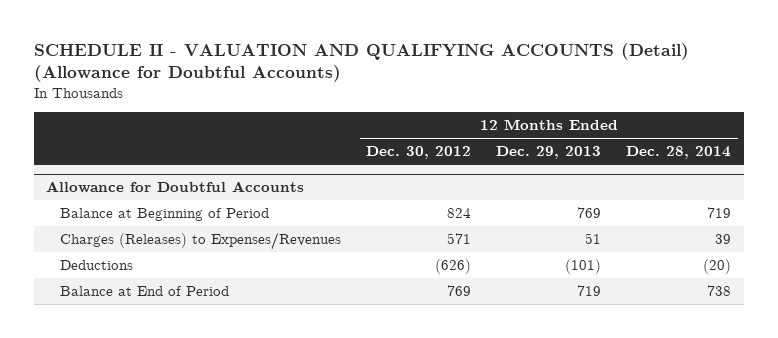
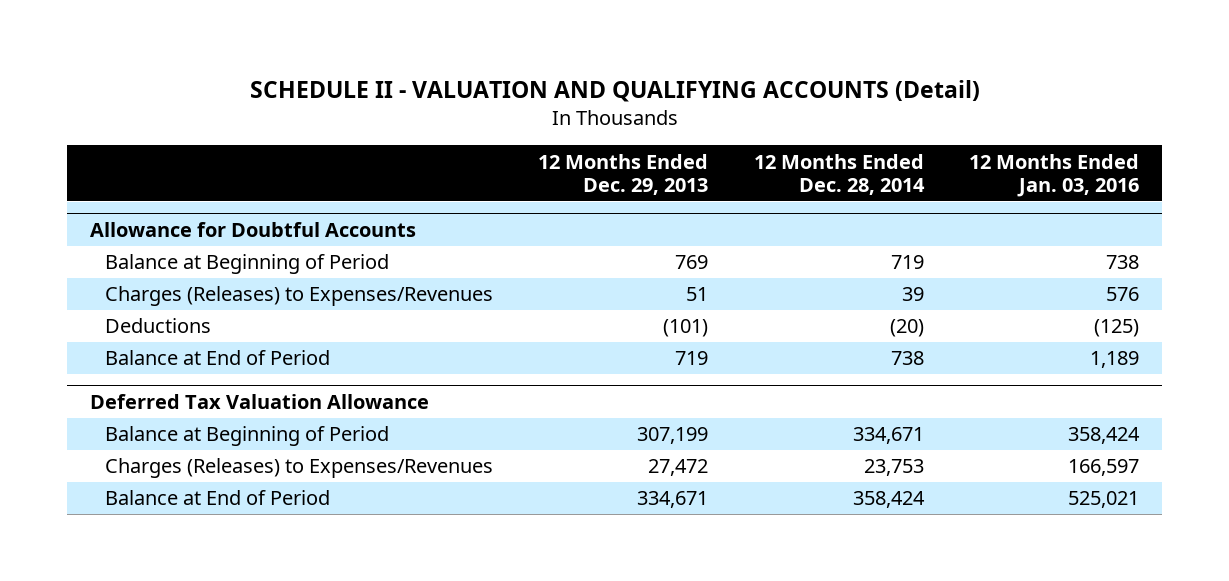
[33,42,689,83] SCHEDULE II - VALUATION AND QUALIFYING ACCOUNTS (Detail) (Allowance for Doubtful Accounts) -> [249,80,980,103] SCHEDULE II - VALUATION AND QUALIFYING ACCOUNTS (Detail)
[366,146,472,160] Dec. 30, 2012 -> none
none -> [969,153,1140,197] 12 Months Ended Jan. 03, 2016
none -> [90,393,430,409] Deferred Tax Valuation Allowance
none -> [105,426,390,447] Balance at Beginning of Period
none -> [105,458,494,479] Charges (Releases) to Expenses/Revenues
none -> [105,490,331,506] Balance at End of Period

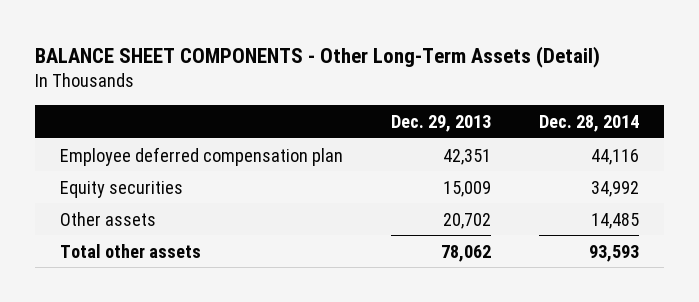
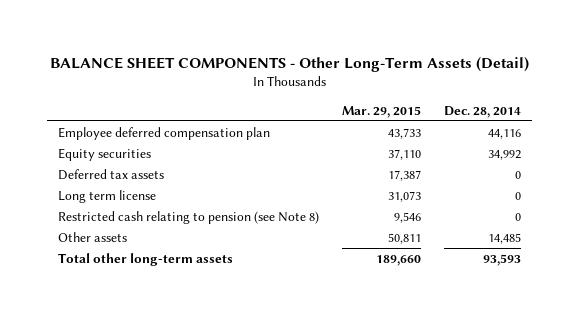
[391,114,492,132] Dec. 29, 2013 -> none
none -> [342,105,422,118] Mar. 29, 2015
none -> [58,168,165,180] Deferred tax assets
none -> [58,189,157,203] Long term license
none -> [58,210,320,224] Restricted cash relating to pension (see Note 8)
[59,243,201,258] Total other assets -> [58,252,234,266] Total other long-term assets

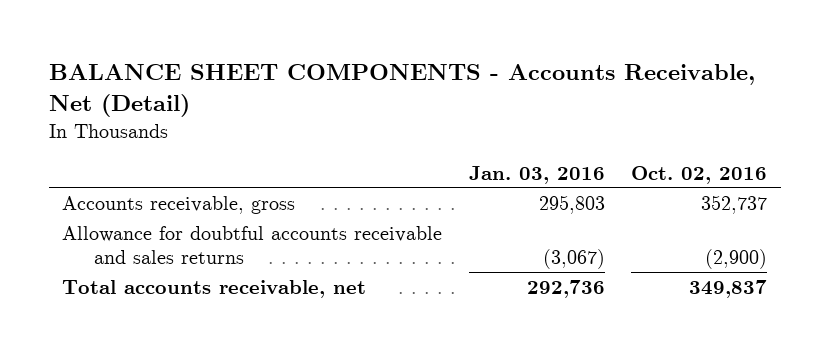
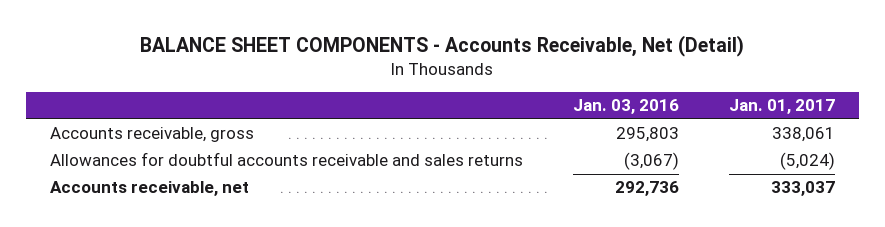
[631,165,768,184] Oct. 02, 2016 -> none
none -> [728,99,835,115] Jan. 01, 2017
[62,225,443,265] Allowance for doubtful accounts receivable and sales returns -> [50,152,524,167] Allowances for doubtful accounts receivable and sales returns
[62,279,367,298] Total accounts receivable, net -> [50,181,250,197] Accounts receivable, net

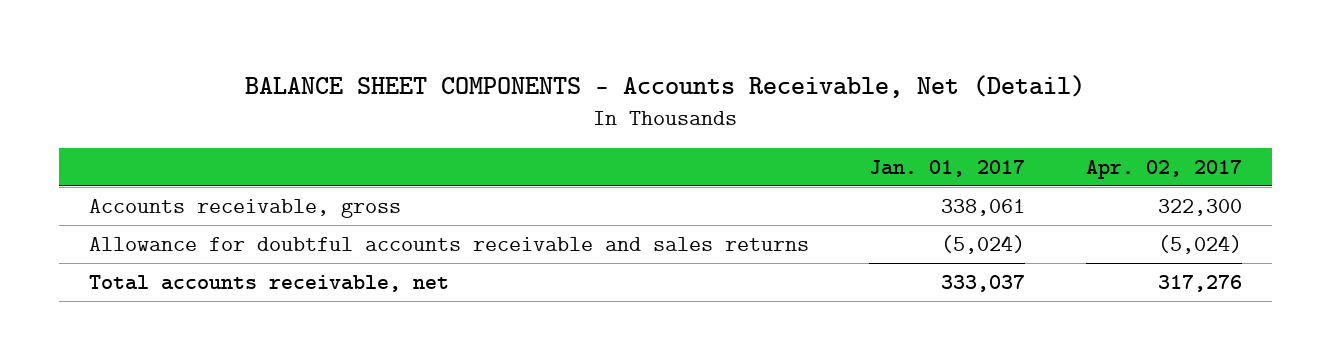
[572,99,679,115] Jan. 03, 2016 -> none
none -> [1086,159,1243,179] Apr. 02, 2017
[50,152,524,167] Allowances for doubtful accounts receivable and sales returns -> [88,236,809,251] Allowance for doubtful accounts receivable and sales returns
[50,181,250,197] Accounts receivable, net -> [88,274,449,292] Total accounts receivable, net

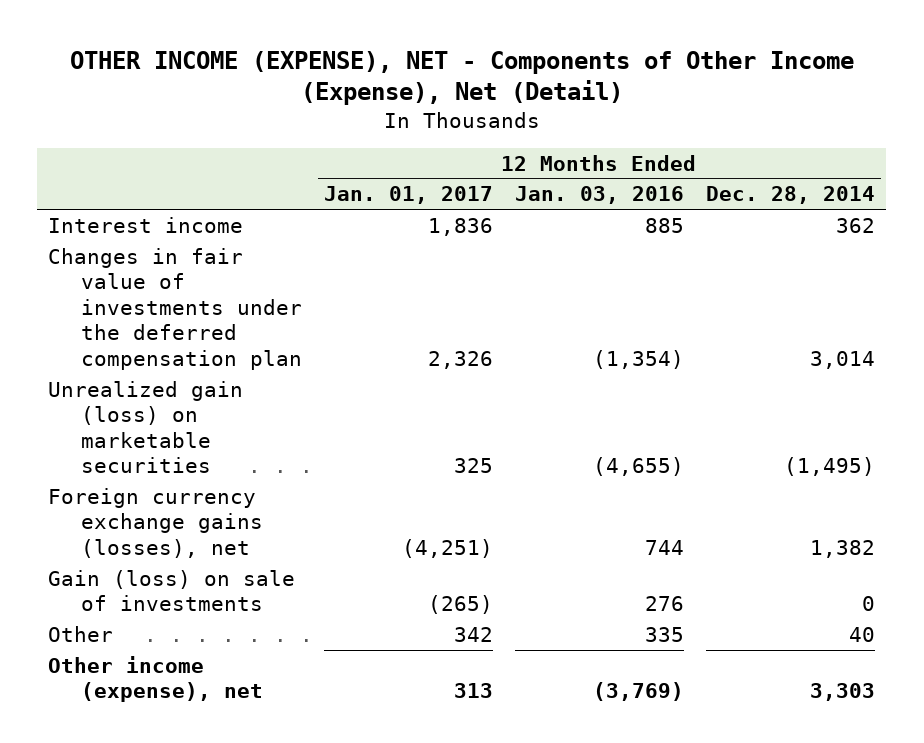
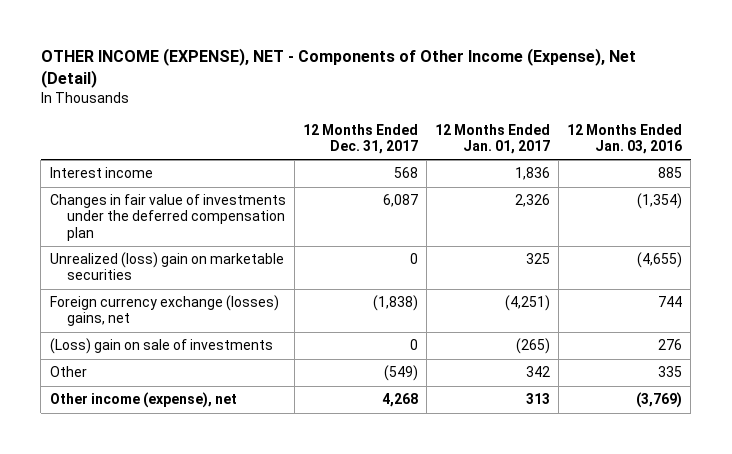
[706,186,876,205] Dec. 28, 2014 -> none
none -> [302,123,418,154] 12 Months Ended Dec. 31, 2017
[48,380,244,474] Unrealized gain (loss) on marketable securities -> [49,252,284,281] Unrealized (loss) gain on marketable securities
[48,487,263,558] Foreign currency exchange gains (losses), net -> [49,295,279,327] Foreign currency exchange (losses) gains, net
[48,569,296,612] Gain (loss) on sale of investments -> [49,338,273,355] (Loss) gain on sale of investments

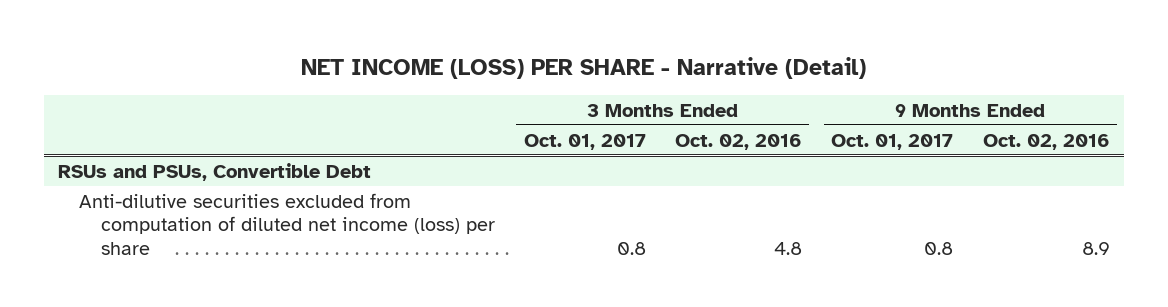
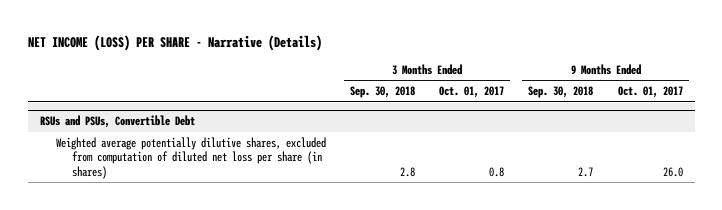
[300,57,866,80] NET INCOME (LOSS) PER SHARE - Narrative (Detail) -> [27,34,322,51] NET INCOME (LOSS) PER SHARE - Narrative (Details)
[675,133,803,150] Oct. 02, 2016 -> none
[982,133,1110,150] Oct. 02, 2016 -> none
none -> [350,86,416,99] Sep. 30, 2018
none -> [528,86,594,99] Sep. 30, 2018
[79,192,495,255] Anti-dilutive securities excluded from computation of diluted net income (loss) per share -> [56,136,327,179] Weighted average potentially dilutive shares, excluded from computation of diluted net loss per share (in shares)
[924,241,954,255] 0.8 -> [662,166,683,177] 26.0

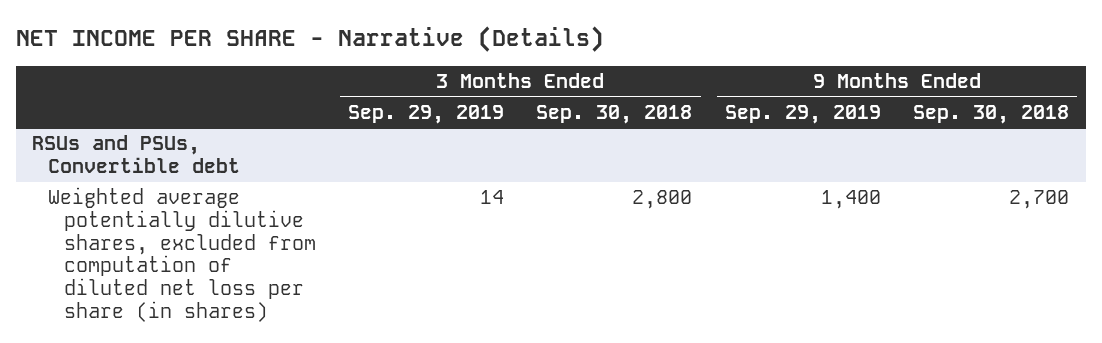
[27,34,322,51] NET INCOME (LOSS) PER SHARE - Narrative (Details) -> [16,26,605,53] NET INCOME PER SHARE - Narrative (Details)
[439,86,505,99] Oct. 01, 2017 -> none
[617,86,683,99] Oct. 01, 2017 -> none
none -> [348,104,505,124] Sep. 29, 2019
none -> [724,104,881,124] Sep. 29, 2019
[39,115,195,129] RSUs and PSUs, Convertible Debt -> [32,135,240,173] RSUs and PSUs, Convertible debt
[400,166,416,177] 2.8 -> [632,190,693,210] 2,800
[578,166,594,177] 2.7 -> [1009,190,1070,210] 2,700

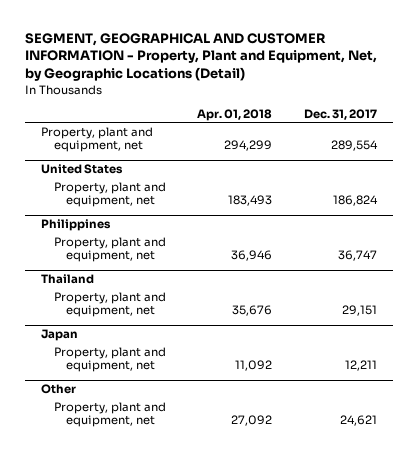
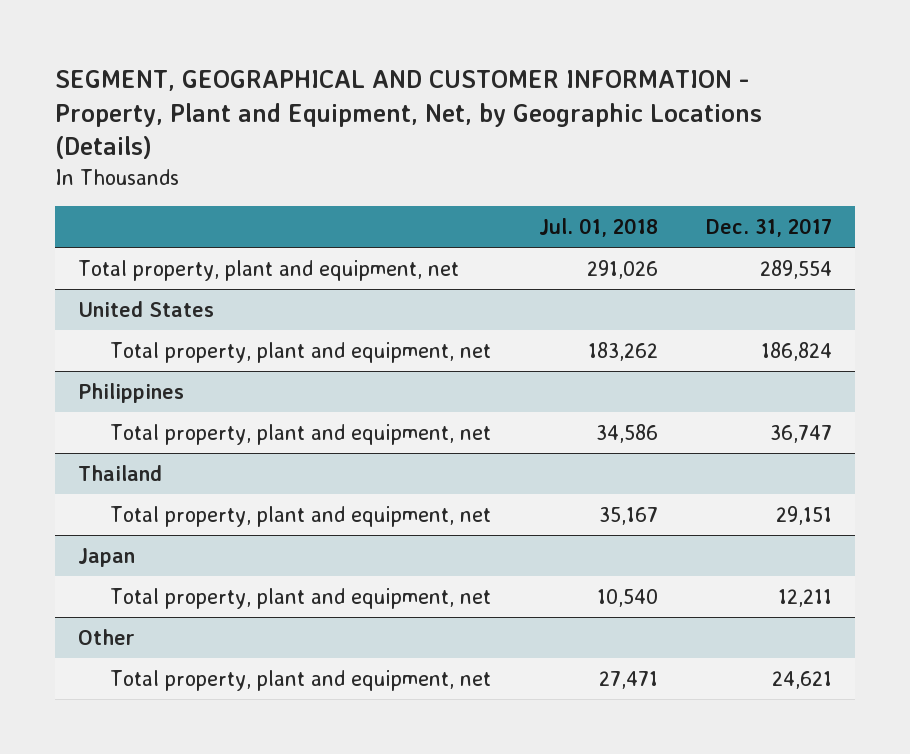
[25,32,378,82] SEGMENT, GEOGRAPHICAL AND CUSTOMER INFORMATION - Property, Plant and Equipment, Net, by Geographic Locations (Detail) -> [54,70,762,160] SEGMENT, GEOGRAPHICAL AND CUSTOMER INFORMATION - Property, Plant and Equipment, Net, by Geographic Locations (Details)
[197,108,273,121] Apr. 01, 2018 -> none
none -> [538,218,658,238] Jul. 01, 2018
[41,126,154,153] Property, plant and equipment, net -> [78,259,460,281] Total property, plant and equipment, net
[53,181,166,208] Property, plant and equipment, net -> [110,341,492,363] Total property, plant and equipment, net
[53,236,166,263] Property, plant and equipment, net -> [110,423,492,445] Total property, plant and equipment, net
[53,291,166,318] Property, plant and equipment, net -> [110,505,492,527] Total property, plant and equipment, net
[53,346,166,373] Property, plant and equipment, net -> [110,587,492,609] Total property, plant and equipment, net
[53,401,166,428] Property, plant and equipment, net -> [110,669,492,691] Total property, plant and equipment, net

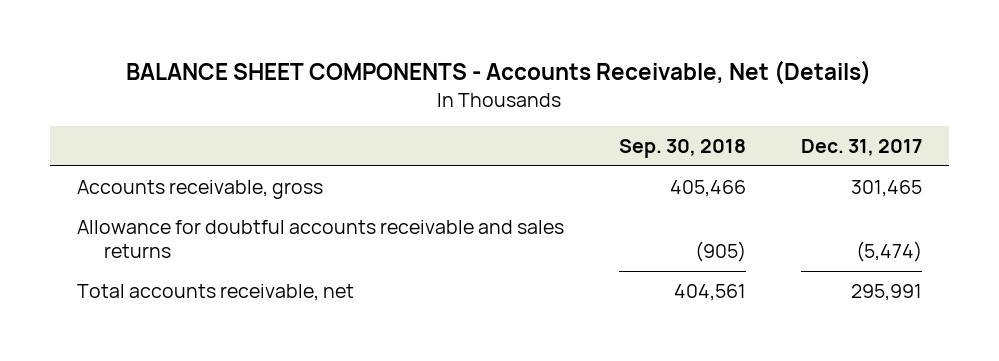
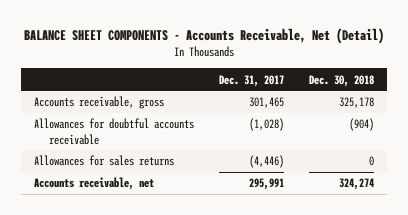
[126,60,872,86] BALANCE SHEET COMPONENTS - Accounts Receivable, Net (Details) -> [23,27,384,44] BALANCE SHEET COMPONENTS - Accounts Receivable, Net (Detail)
[618,139,746,159] Sep. 30, 2018 -> none
none -> [309,74,375,87] Dec. 30, 2018
[76,219,564,259] Allowance for doubtful accounts receivable and sales returns -> [33,118,194,145] Allowances for doubtful accounts receivable
[855,241,922,263] (5,474) -> [248,118,284,132] (1,028)
none -> [33,155,174,167] Allowances for sales returns
[76,283,354,301] Total accounts receivable, net -> [33,177,154,191] Accounts receivable, net

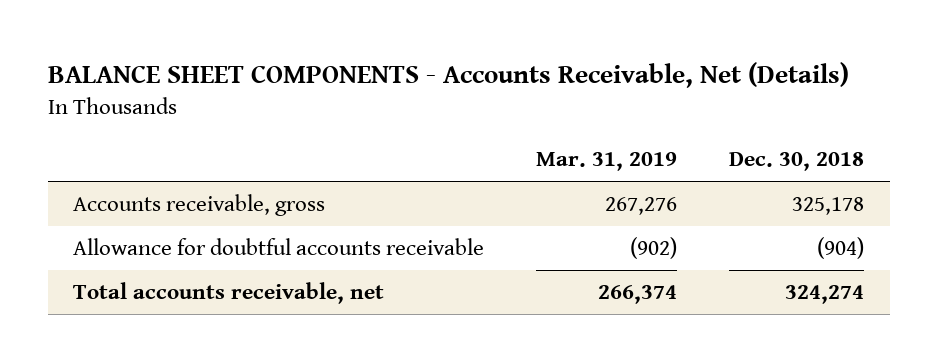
[23,27,384,44] BALANCE SHEET COMPONENTS - Accounts Receivable, Net (Detail) -> [47,62,849,89] BALANCE SHEET COMPONENTS - Accounts Receivable, Net (Details)
[218,74,284,87] Dec. 31, 2017 -> none
none -> [536,152,678,172] Mar. 31, 2019
[33,155,174,167] Allowances for sales returns -> none
[33,118,194,145] Allowances for doubtful accounts receivable -> [73,238,485,256] Allowance for doubtful accounts receivable
[33,177,154,191] Accounts receivable, net -> [73,282,385,305] Total accounts receivable, net

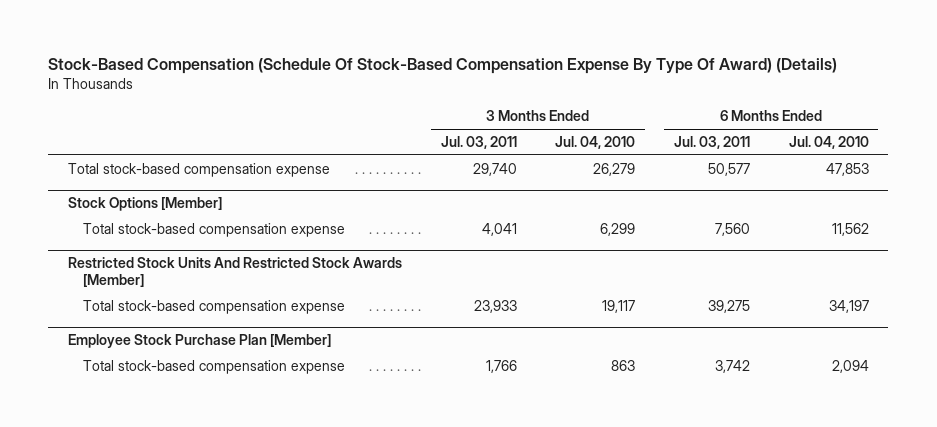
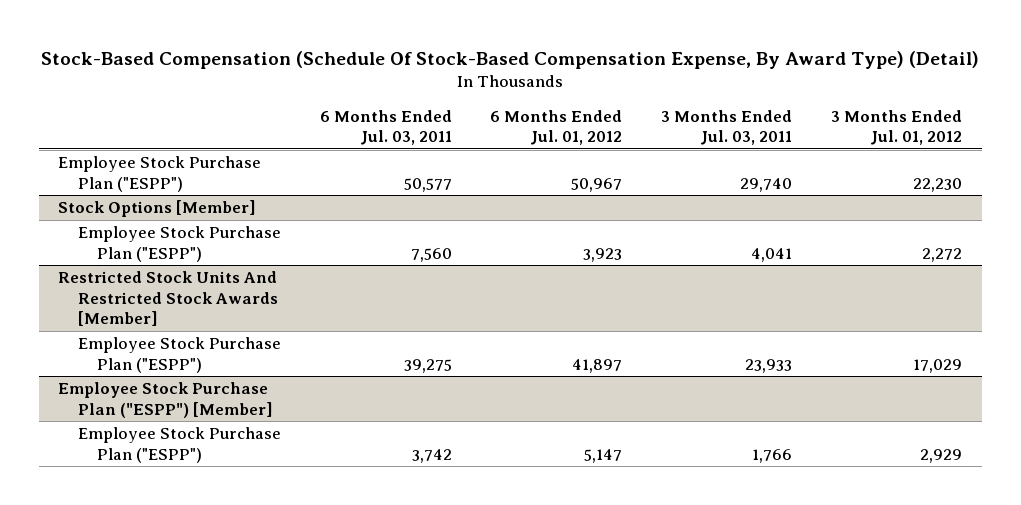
[48,58,838,75] Stock-Based Compensation (Schedule Of Stock-Based Compensation Expense By Type Of Award) (Details) -> [41,50,980,69] Stock-Based Compensation (Schedule Of Stock-Based Compensation Expense, By Award Type) (Detail)
[555,136,636,150] Jul. 04, 2010 -> none
[788,136,869,150] Jul. 04, 2010 -> none
none -> [490,109,623,146] 6 Months Ended Jul. 01, 2012
none -> [831,109,963,146] 3 Months Ended Jul. 01, 2012
[67,163,330,178] Total stock-based compensation expense -> [58,156,262,192] Employee Stock Purchase Plan ("ESPP")
[82,223,345,238] Total stock-based compensation expense -> [77,226,281,262] Employee Stock Purchase Plan ("ESPP")
[82,300,345,315] Total stock-based compensation expense -> [77,337,281,373] Employee Stock Purchase Plan ("ESPP")
[67,334,331,349] Employee Stock Purchase Plan [Member] -> [58,382,273,418] Employee Stock Purchase Plan ("ESPP") [Member]
[82,360,345,375] Total stock-based compensation expense -> [77,427,281,463] Employee Stock Purchase Plan ("ESPP")

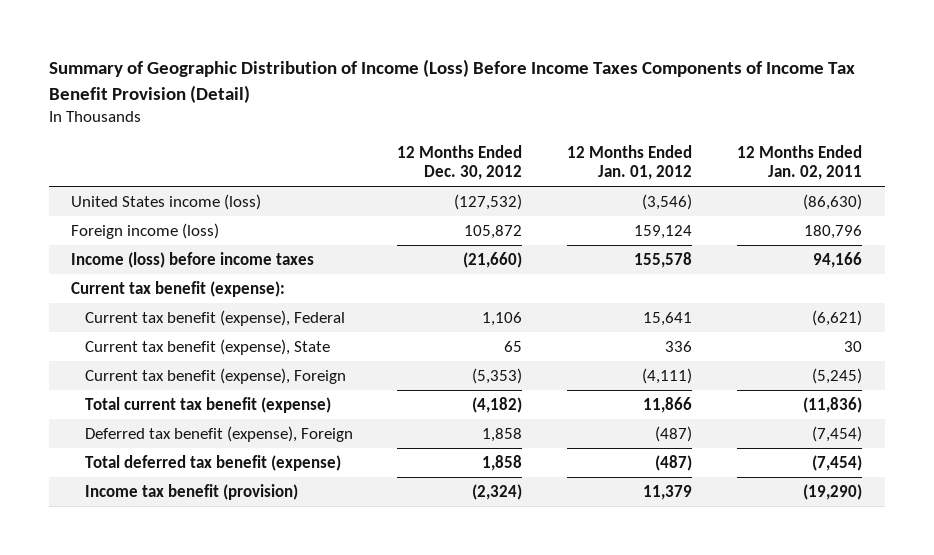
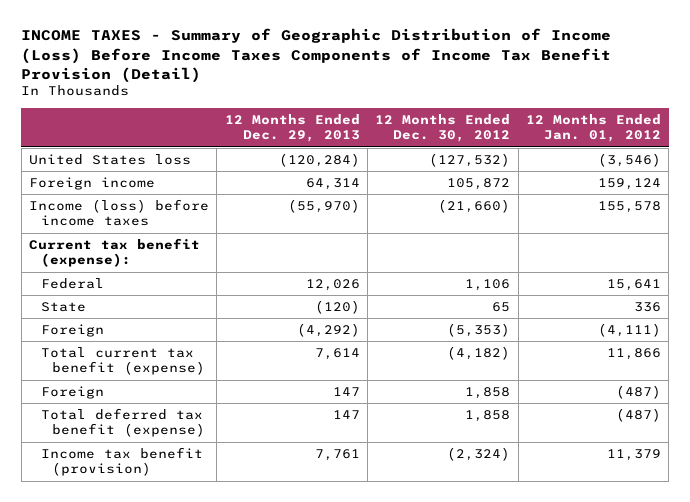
[49,59,856,103] Summary of Geographic Distribution of Income (Loss) Before Income Taxes Components of Income Tax Benefit Provision (Detail) -> [21,28,612,83] INCOME TAXES - Summary of Geographic Distribution of Income (Loss) Before Income Taxes Components of Income Tax Benefit Provision (Detail)
[737,145,863,181] 12 Months Ended Jan. 02, 2011 -> none
none -> [224,113,360,143] 12 Months Ended Dec. 29, 2013
[71,193,262,210] United States income (loss) -> [29,154,192,166] United States loss
[71,222,220,239] Foreign income (loss) -> [29,177,156,191] Foreign income
[84,309,345,326] Current tax benefit (expense), Federal -> [40,278,104,290] Federal
[84,338,330,355] Current tax benefit (expense), State -> [40,302,86,313] State
[84,367,346,384] Current tax benefit (expense), Foreign -> [40,324,104,338] Foreign
[84,425,353,442] Deferred tax benefit (expense), Foreign -> [40,386,104,400] Foreign

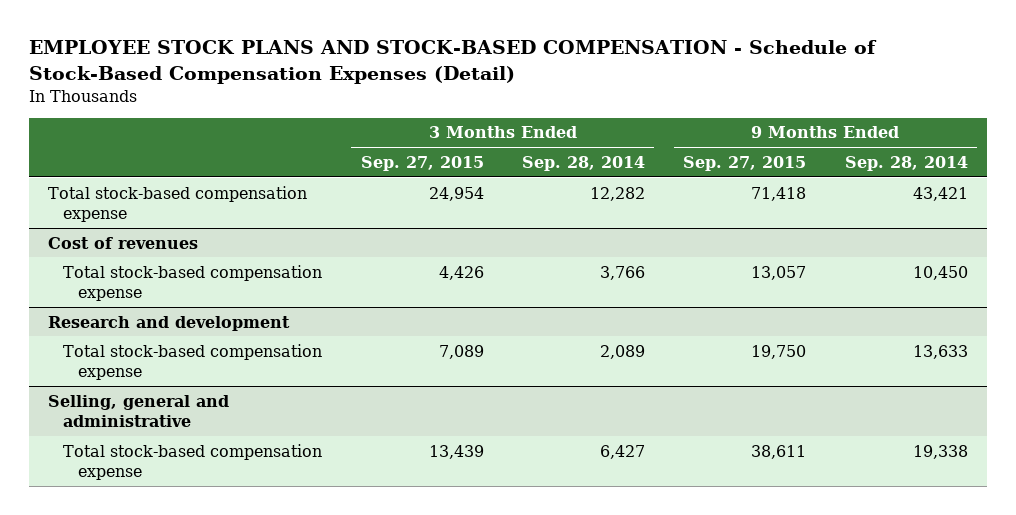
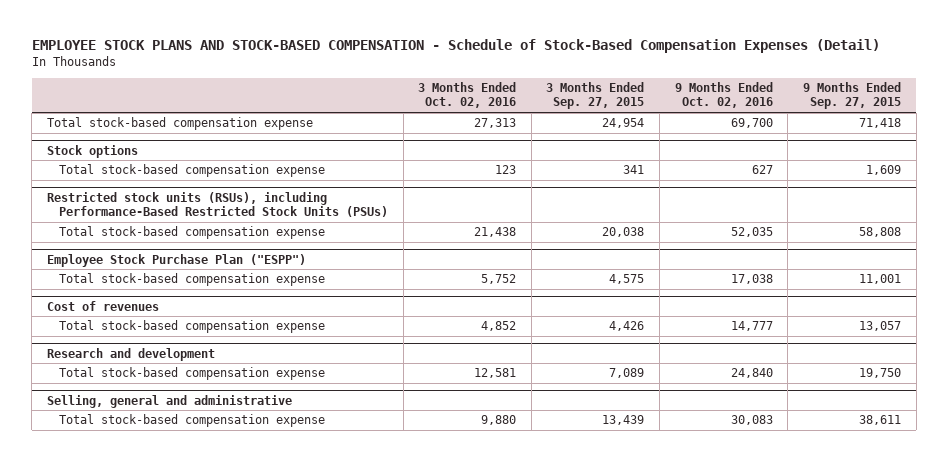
[521,155,645,171] Sep. 28, 2014 -> none
[844,155,968,171] Sep. 28, 2014 -> none
none -> [418,82,517,109] 3 Months Ended Oct. 02, 2016
none -> [674,82,773,109] 9 Months Ended Oct. 02, 2016
none -> [46,144,138,158] Stock options
none -> [59,164,326,178] Total stock-based compensation expense
none -> [46,191,389,217] Restricted stock units (RSUs), including Performance-Based Restricted Stock Units (PSUs)
none -> [59,226,326,240] Total stock-based compensation expense
none -> [46,253,306,267] Employee Stock Purchase Plan ("ESPP")
none -> [59,273,326,287] Total stock-based compensation expense

